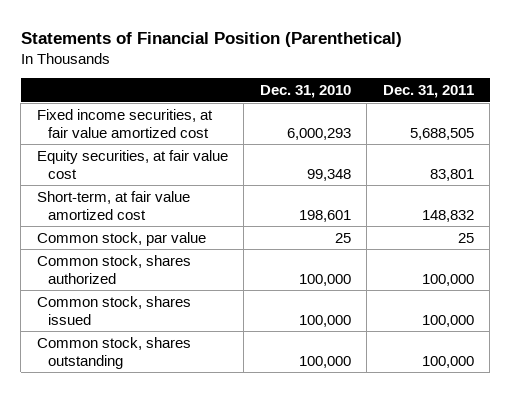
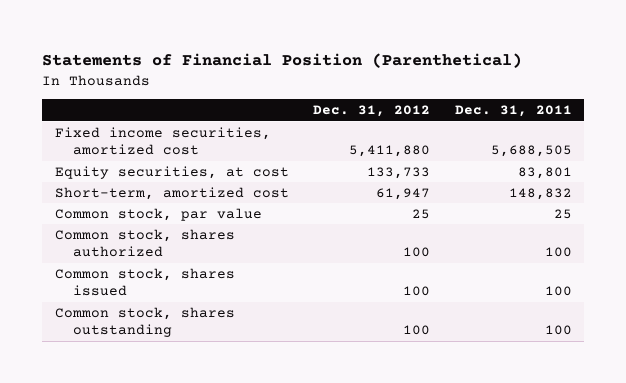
[259,85,351,99] Dec. 31, 2010 -> none
none -> [313,105,431,118] Dec. 31, 2012
[36,108,213,138] Fixed income securities, at fair value amortized cost -> [54,126,271,156] Fixed income securities, amortized cost
[36,149,228,179] Equity securities, at fair value cost -> [54,165,289,179] Equity securities, at cost
[36,190,190,220] Short-term, at fair value amortized cost -> [54,186,289,200] Short-term, amortized cost
[421,273,474,286] 100,000 -> [544,247,572,258] 100
[421,314,474,327] 100,000 -> [544,286,572,297] 100
[421,355,474,368] 100,000 -> [544,325,572,336] 100

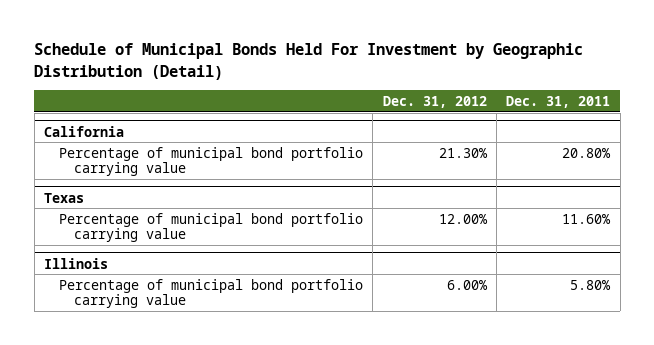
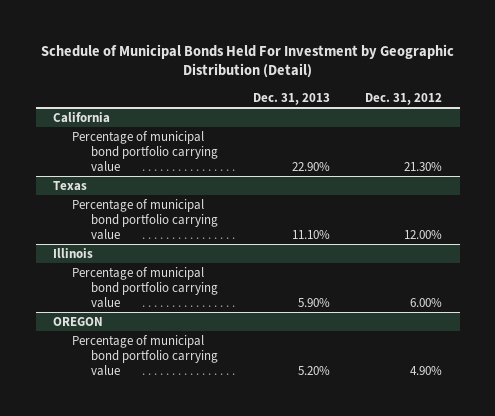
[506,96,611,109] Dec. 31, 2011 -> none
none -> [252,92,330,105] Dec. 31, 2013
none -> [53,316,104,326] OREGON
none -> [72,334,218,376] Percentage of municipal bond portfolio carrying value

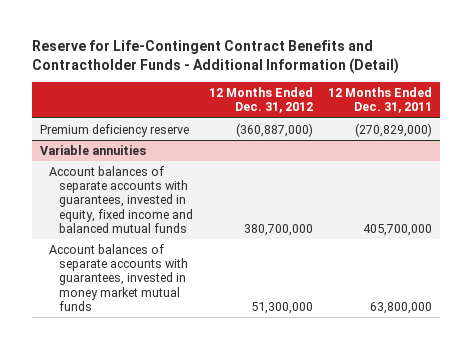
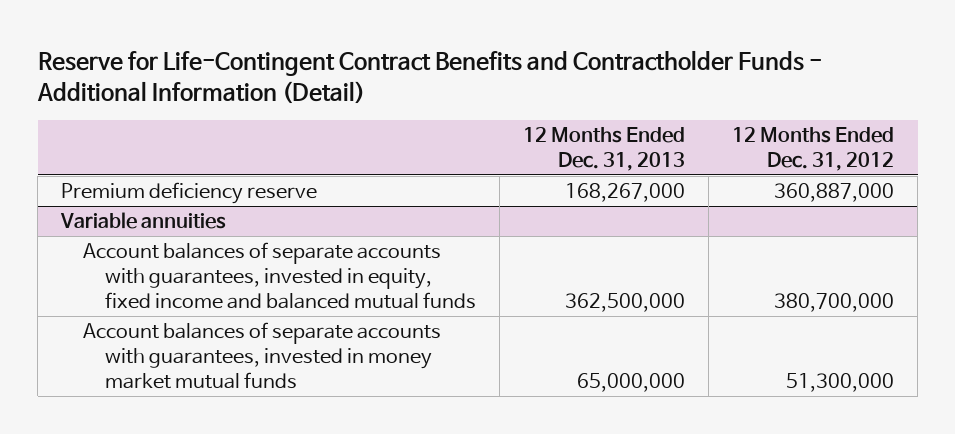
[328,87,433,114] 12 Months Ended Dec. 31, 2011 -> none
none -> [523,126,686,171] 12 Months Ended Dec. 31, 2013
[235,122,313,137] (360,887,000) -> [774,183,895,203] 360,887,000

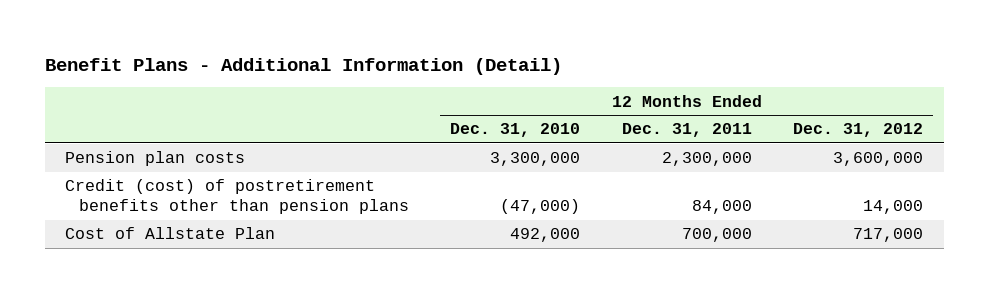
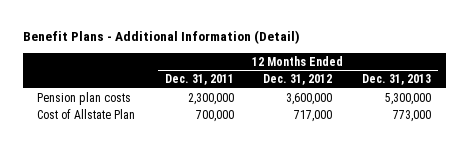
[450,123,581,138] Dec. 31, 2010 -> none
none -> [362,74,432,86] Dec. 31, 2013
[65,179,409,215] Credit (cost) of postretirement benefits other than pension plans -> none

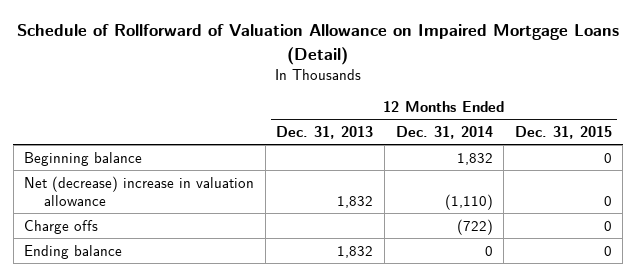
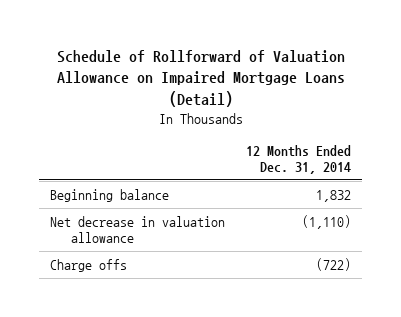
[276,125,374,139] Dec. 31, 2013 -> none
[514,125,612,139] Dec. 31, 2015 -> none
[24,175,255,207] Net (decrease) increase in valuation allowance -> [49,215,225,244] Net decrease in valuation allowance
[24,244,123,259] Ending balance -> none

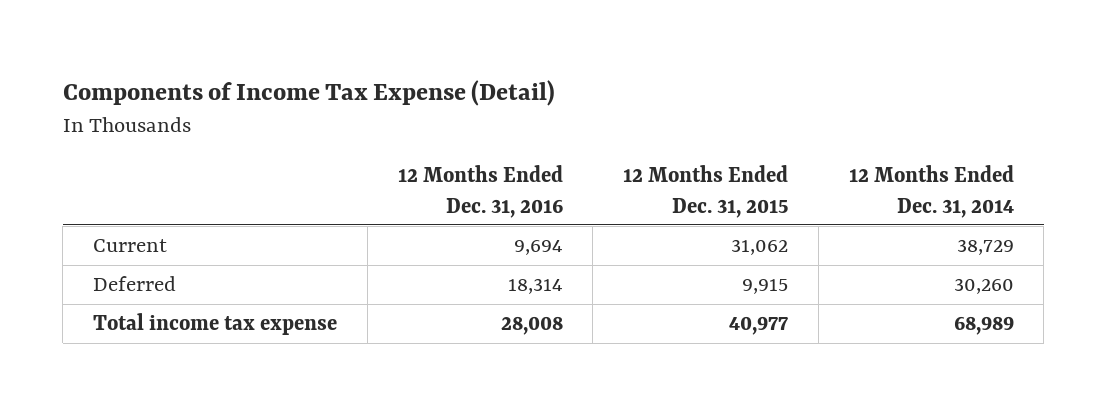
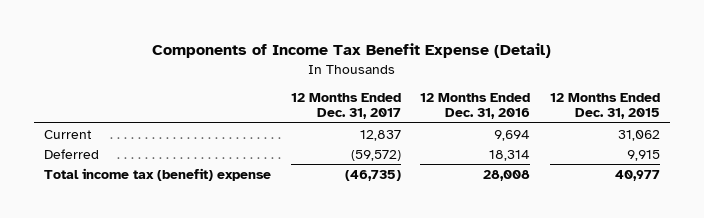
[62,79,555,106] Components of Income Tax Expense (Detail) -> [152,43,552,59] Components of Income Tax Benefit Expense (Detail)
[848,165,1014,218] 12 Months Ended Dec. 31, 2014 -> none
none -> [290,92,401,120] 12 Months Ended Dec. 31, 2017
[93,313,338,336] Total income tax expense -> [44,167,272,181] Total income tax (benefit) expense

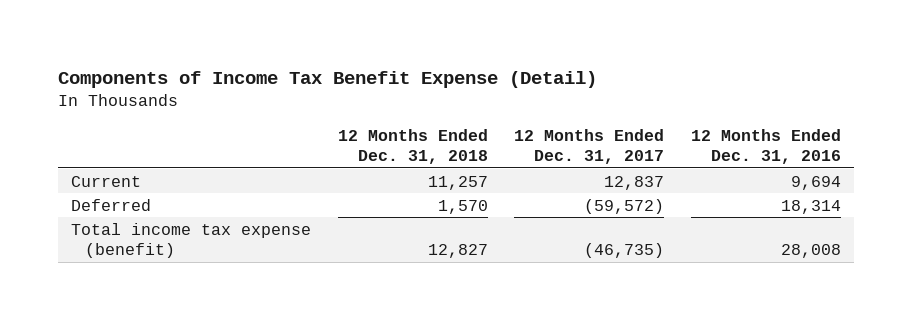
[549,92,660,120] 12 Months Ended Dec. 31, 2015 -> none
none -> [337,128,488,164] 12 Months Ended Dec. 31, 2018
[44,167,272,181] Total income tax (benefit) expense -> [71,222,312,259] Total income tax expense (benefit)

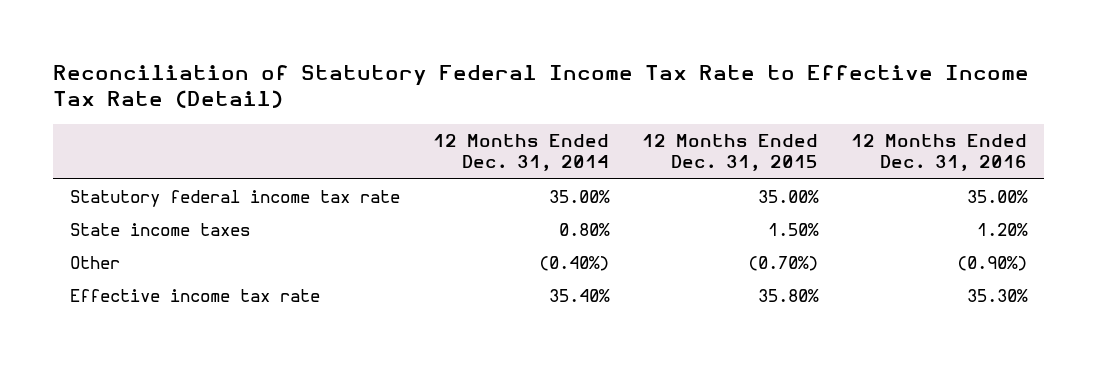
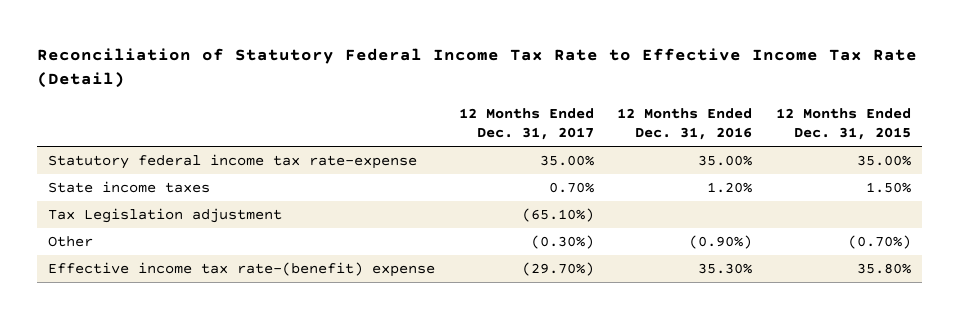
[432,133,609,172] 12 Months Ended Dec. 31, 2014 -> none
none -> [458,107,594,141] 12 Months Ended Dec. 31, 2017
[69,190,400,208] Statutory federal income tax rate -> [48,154,418,170] Statutory federal income tax rate-expense
none -> [48,208,283,224] Tax Legislation adjustment
[69,289,320,303] Effective income tax rate -> [48,262,436,278] Effective income tax rate-(benefit) expense

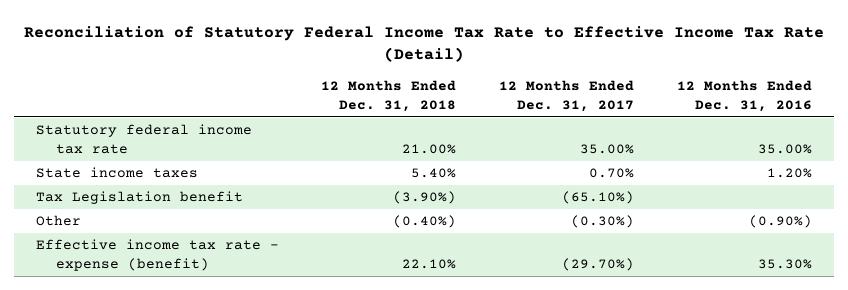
[775,107,911,141] 12 Months Ended Dec. 31, 2015 -> none
none -> [321,80,457,112] 12 Months Ended Dec. 31, 2018
[48,154,418,170] Statutory federal income tax rate-expense -> [35,124,252,155] Statutory federal income tax rate
[48,208,283,224] Tax Legislation adjustment -> [35,191,243,205] Tax Legislation benefit
[48,262,436,278] Effective income tax rate-(benefit) expense -> [35,239,279,272] Effective income tax rate - expense (benefit)

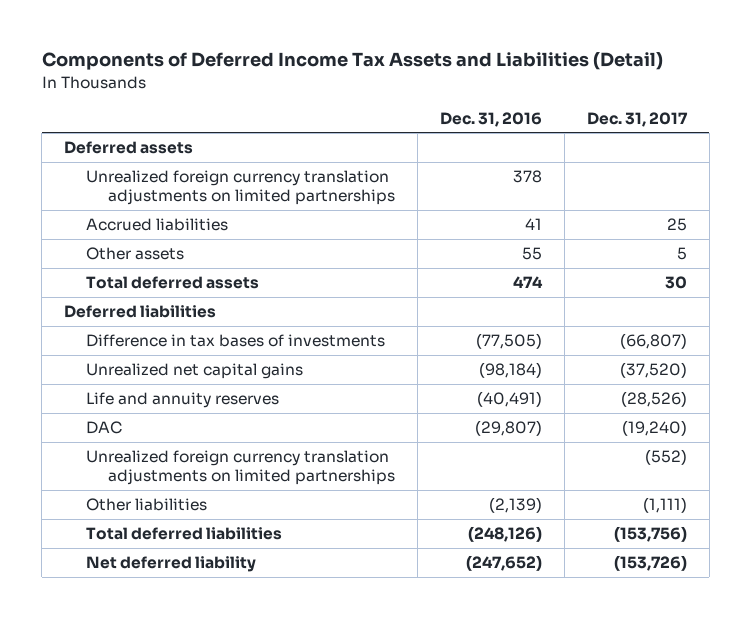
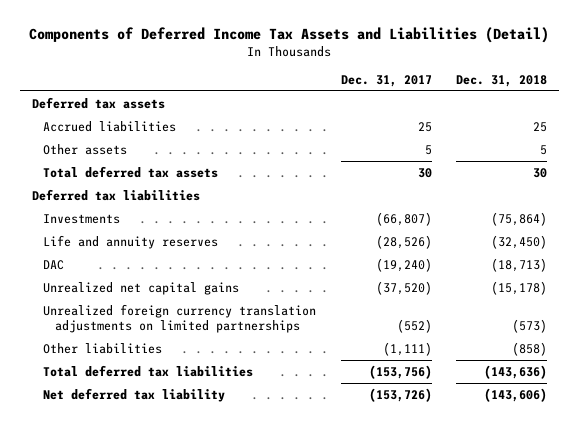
[440,111,543,127] Dec. 31, 2016 -> none
none -> [455,74,547,87] Dec. 31, 2018
[86,170,396,206] Unrealized foreign currency translation adjustments on limited partnerships -> none
[64,141,194,155] Deferred assets -> [31,96,165,109] Deferred tax assets
[86,276,260,290] Total deferred assets -> [43,165,219,178] Total deferred tax assets
[64,305,217,319] Deferred liabilities -> [31,188,200,201] Deferred tax liabilities
[86,334,386,348] Difference in tax bases of investments -> [43,213,121,224] Investments
[86,363,304,380] Unrealized net capital gains -> [43,281,240,295] Unrealized net capital gains
[86,527,283,541] Total deferred liabilities -> [43,364,254,377] Total deferred tax liabilities
[86,556,257,573] Net deferred liability -> [43,387,226,402] Net deferred tax liability

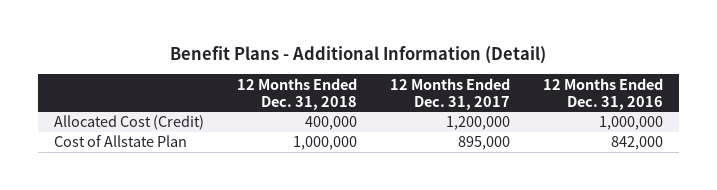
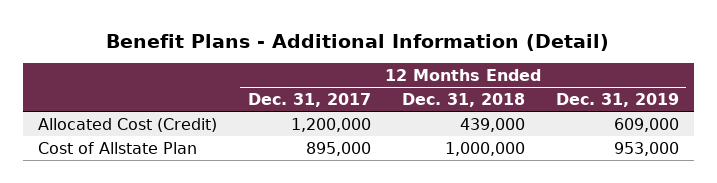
[542,77,663,110] 12 Months Ended Dec. 31, 2016 -> none
none -> [555,92,679,107] Dec. 31, 2019
[305,116,358,131] 400,000 -> [459,117,525,132] 439,000

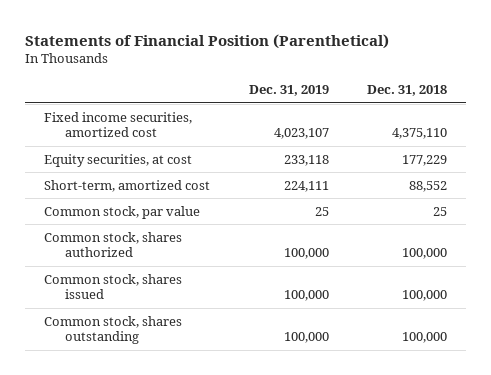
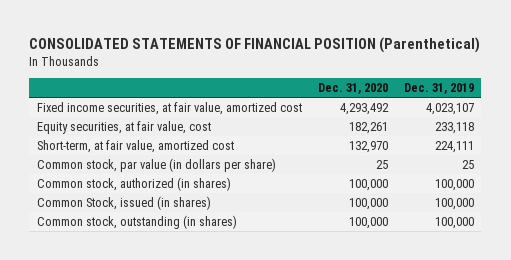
[25,33,390,49] Statements of Financial Position (Parenthetical) -> [29,36,481,53] CONSOLIDATED STATEMENTS OF FINANCIAL POSITION (Parenthetical)
[366,85,447,97] Dec. 31, 2018 -> none
none -> [317,83,388,95] Dec. 31, 2020
[44,111,193,138] Fixed income securities, amortized cost -> [37,102,303,116] Fixed income securities, at fair value, amortized cost
[44,153,193,167] Equity securities, at cost -> [37,121,212,135] Equity securities, at fair value, cost
[44,179,211,192] Short-term, amortized cost -> [37,140,235,154] Short-term, at fair value, amortized cost
[44,205,201,219] Common stock, par value -> [37,158,277,173] Common stock, par value (in dollars per share)
[44,231,183,258] Common stock, shares authorized -> [37,177,232,192] Common stock, authorized (in shares)
[44,273,183,300] Common stock, shares issued -> [37,196,212,211] Common Stock, issued (in shares)
[44,315,183,345] Common stock, shares outstanding -> [37,215,238,230] Common stock, outstanding (in shares)

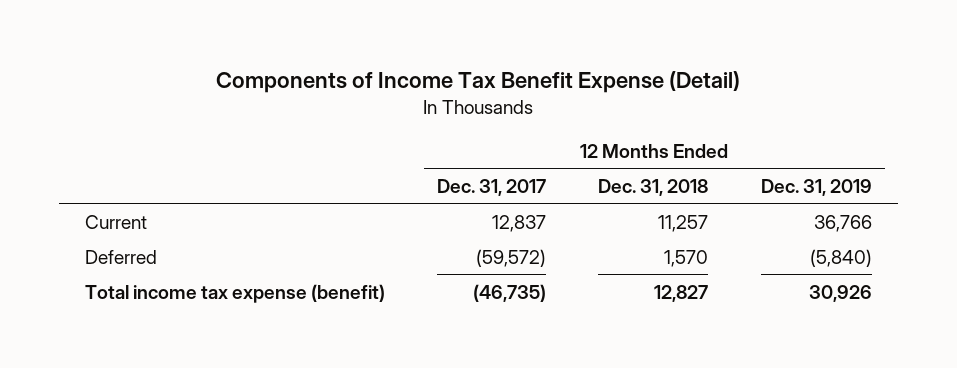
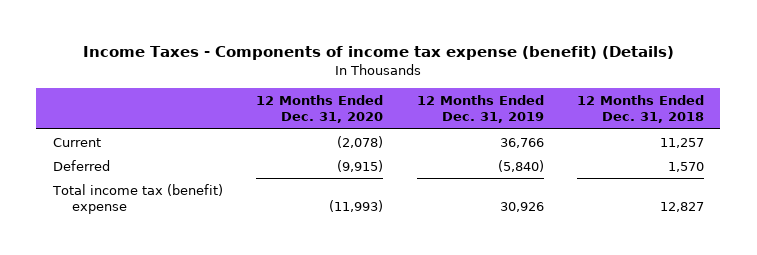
[216,71,741,94] Components of Income Tax Benefit Expense (Detail) -> [83,45,675,60] Income Taxes - Components of income tax expense (benefit) (Details)
[437,178,547,196] Dec. 31, 2017 -> none
none -> [256,95,384,124] 12 Months Ended Dec. 31, 2020
[84,283,385,303] Total income tax expense (benefit) -> [52,184,224,215] Total income tax (benefit) expense

